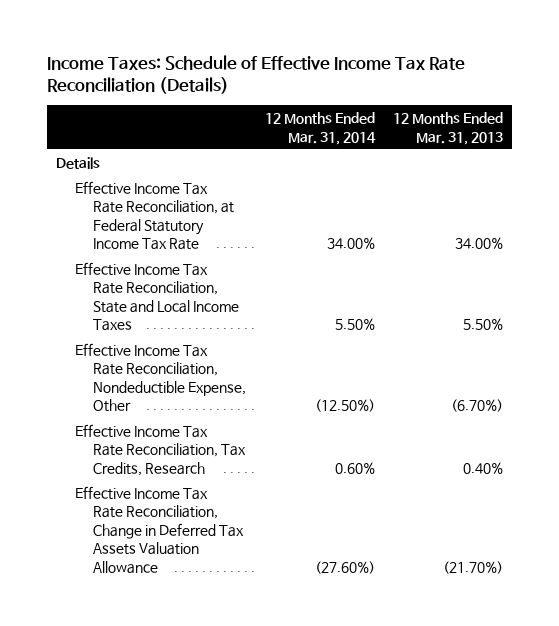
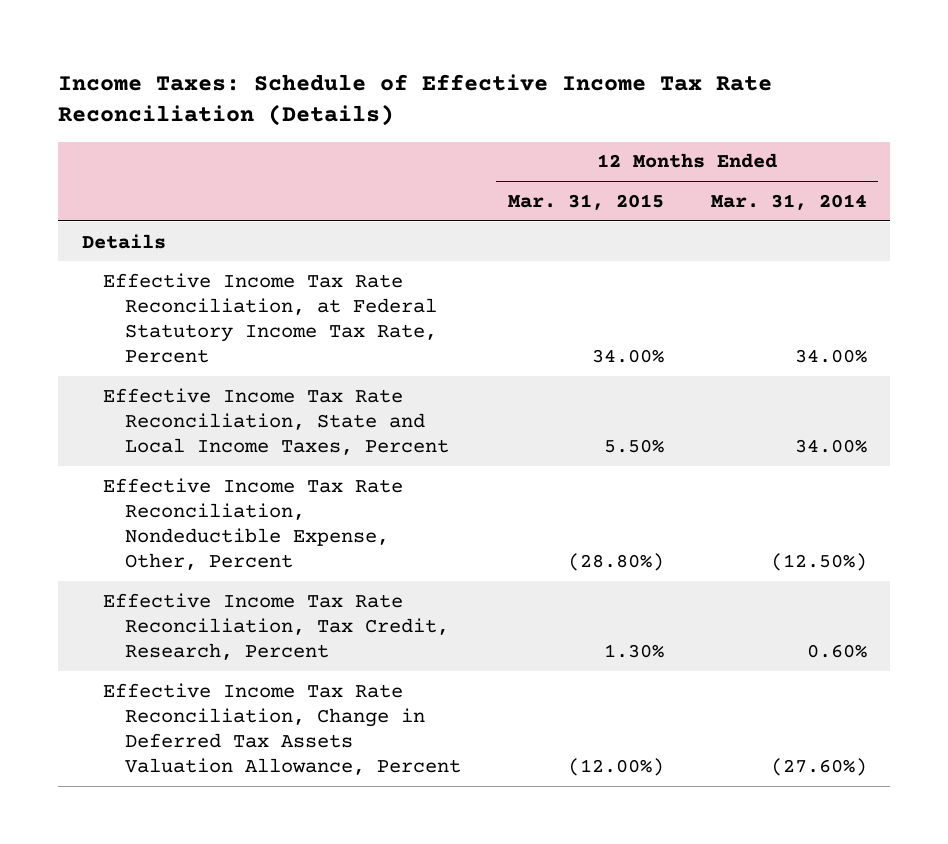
[393,112,504,145] 12 Months Ended Mar. 31, 2013 -> none
none -> [507,193,664,210] Mar. 31, 2015
[74,180,235,251] Effective Income Tax Rate Reconciliation, at Federal Statutory Income Tax Rate -> [103,272,437,363] Effective Income Tax Rate Reconciliation, at Federal Statutory Income Tax Rate, Percent
[74,261,240,332] Effective Income Tax Rate Reconciliation, State and Local Income Taxes -> [103,387,449,455] Effective Income Tax Rate Reconciliation, State and Local Income Taxes, Percent
[334,318,375,331] 5.50% -> [794,438,867,453] 34.00%
[74,342,247,413] Effective Income Tax Rate Reconciliation, Nondeductible Expense, Other -> [103,477,404,570] Effective Income Tax Rate Reconciliation, Nondeductible Expense, Other, Percent
[74,423,247,476] Effective Income Tax Rate Reconciliation, Tax Credits, Research -> [103,592,449,660] Effective Income Tax Rate Reconciliation, Tax Credit, Research, Percent
[74,485,245,574] Effective Income Tax Rate Reconciliation, Change in Deferred Tax Assets Valuation Allowance -> [103,682,461,775] Effective Income Tax Rate Reconciliation, Change in Deferred Tax Assets Valuation Allowance, Percent

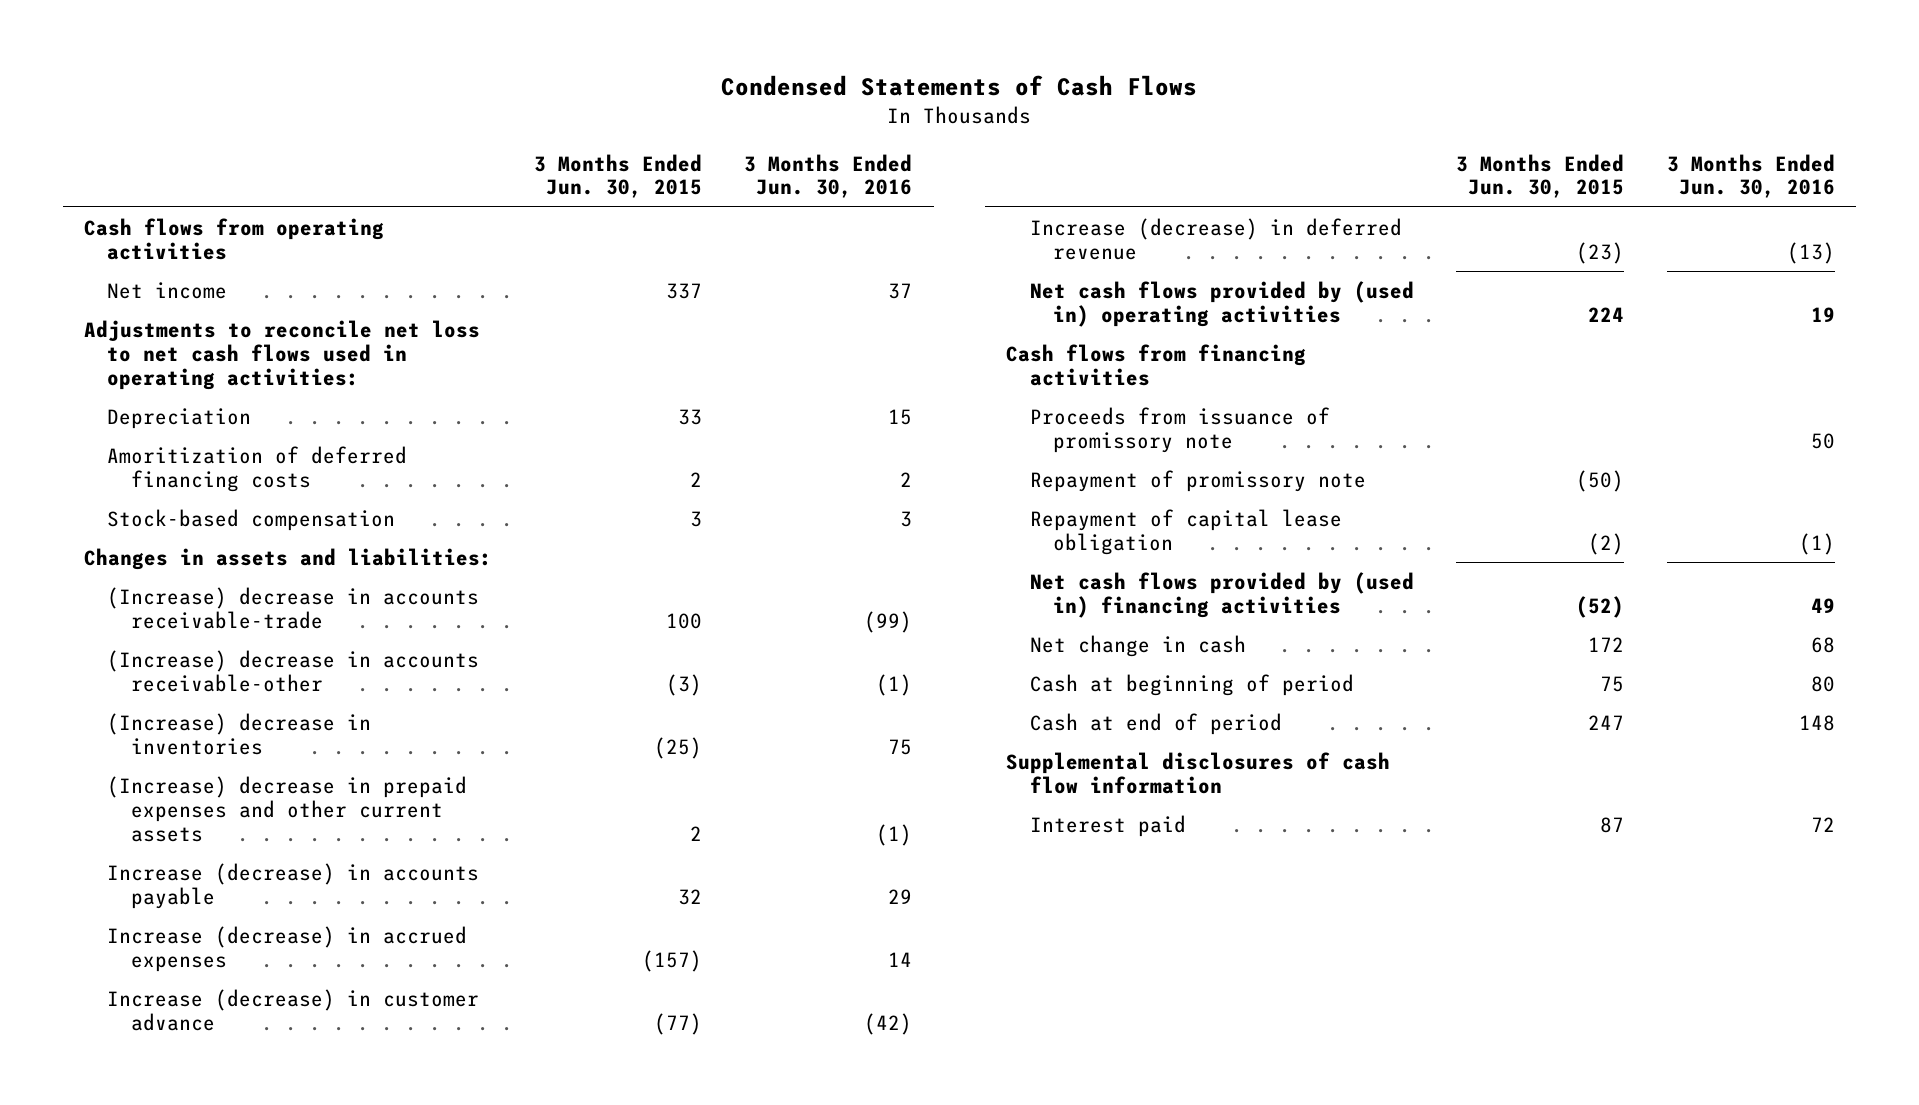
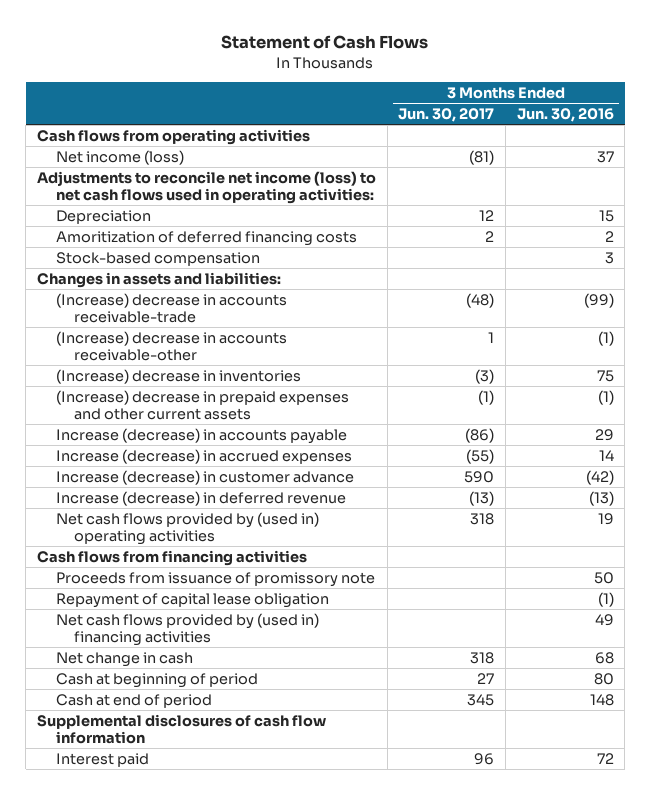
[721,75,1198,97] Condensed Statements of Cash Flows -> [221,35,429,50] Statement of Cash Flows
[534,153,703,199] 3 Months Ended Jun. 30, 2015 -> none
none -> [398,108,495,123] Jun. 30, 2017
[107,281,228,299] Net income -> [55,149,184,165] Net income (loss)
[84,319,481,390] Adjustments to reconcile net loss to net cash flows used in operating activities: -> [37,170,377,205] Adjustments to reconcile net income (loss) to net cash flows used in operating activities:
[1029,469,1366,492] Repayment of promissory note -> none

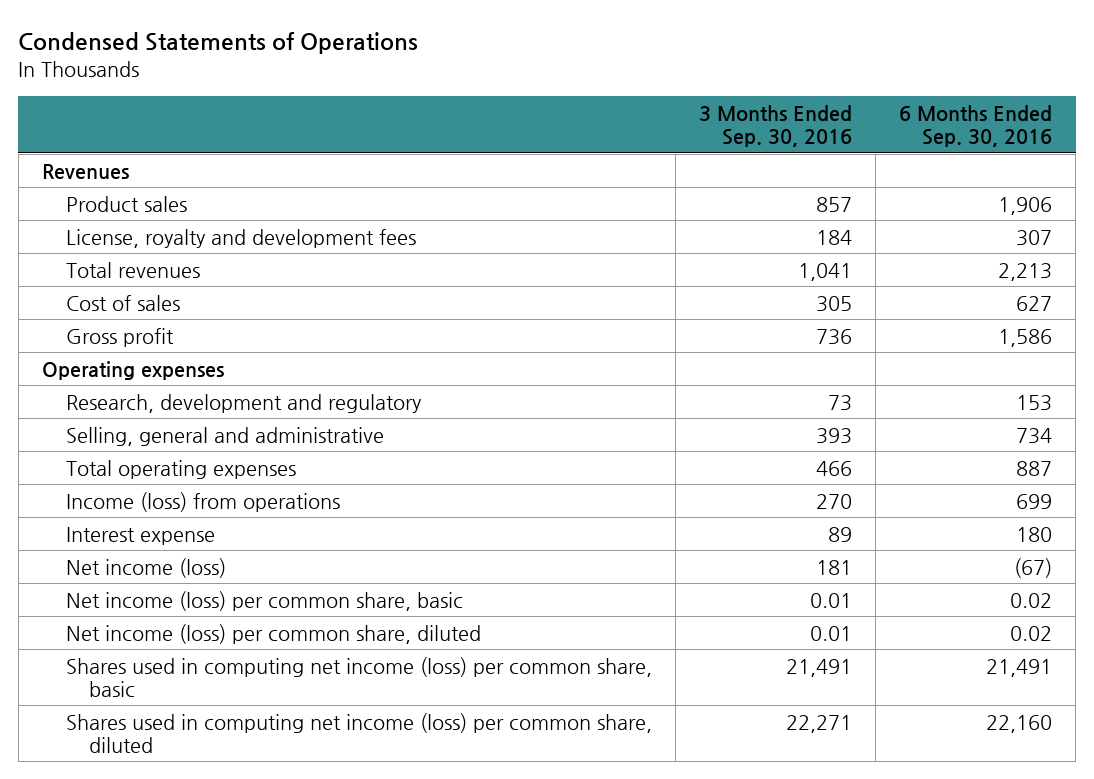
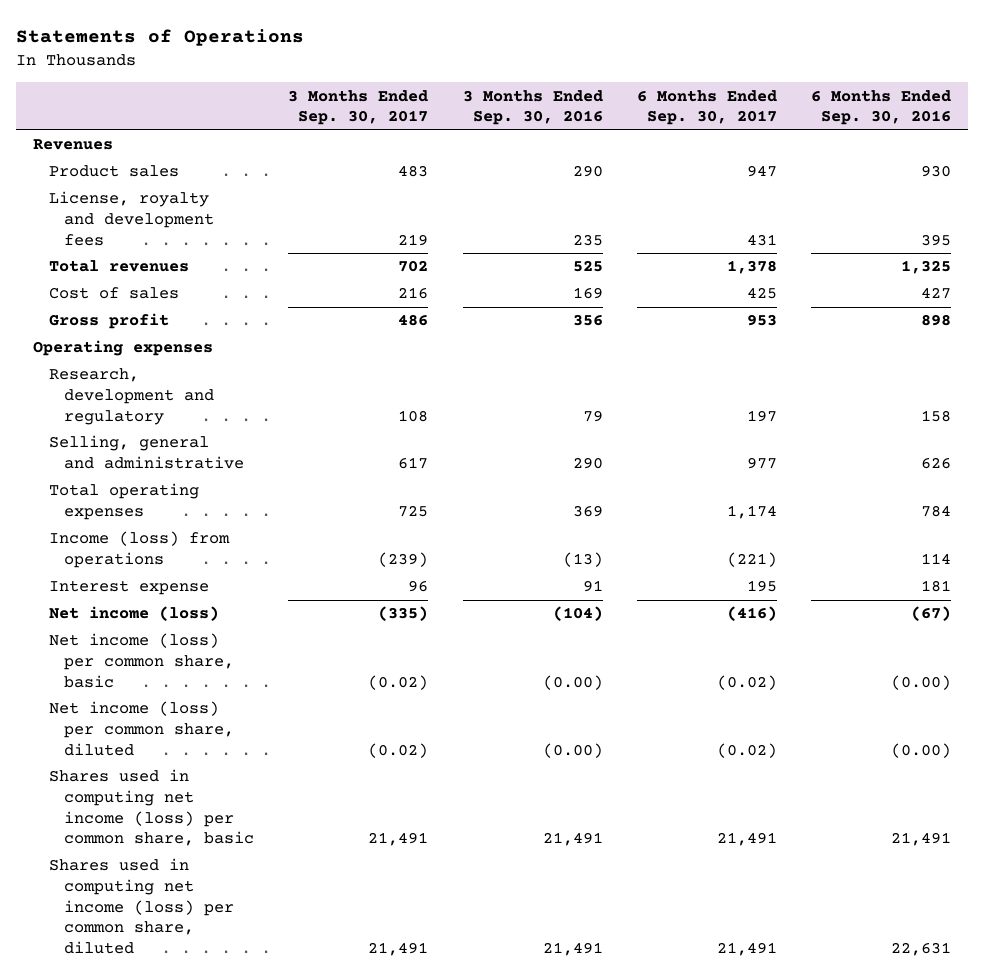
[18,32,419,55] Condensed Statements of Operations -> [15,29,304,47] Statements of Operations
none -> [288,89,429,126] 3 Months Ended Sep. 30, 2017
none -> [636,89,777,126] 6 Months Ended Sep. 30, 2017
[815,196,852,212] 857 -> [572,165,603,178] 290
[997,196,1052,215] 1,906 -> [920,165,951,178] 930
[815,229,852,245] 184 -> [572,233,603,246] 235
[1015,229,1052,246] 307 -> [920,233,951,246] 395
[797,262,852,281] 1,041 -> [572,260,603,273] 525
[997,262,1052,281] 2,213 -> [900,260,951,275] 1,325
[815,295,852,312] 305 -> [572,287,603,300] 169
[1015,295,1052,311] 627 -> [920,287,951,300] 427
[815,328,852,345] 736 -> [572,314,603,327] 356
[997,328,1052,347] 1,586 -> [920,314,951,327] 898
[827,394,852,411] 73 -> [582,409,603,422] 79
[1015,394,1052,411] 153 -> [920,409,951,422] 158
[815,427,852,444] 393 -> [572,457,603,470] 290
[1015,427,1052,444] 734 -> [920,457,951,470] 626
[815,460,852,476] 466 -> [572,505,603,518] 369
[1015,460,1052,476] 887 -> [920,505,951,518] 784
[815,493,852,509] 270 -> [562,552,603,568] (13)
[1015,493,1052,509] 699 -> [920,553,951,565] 114
[827,526,852,542] 89 -> [582,580,603,593] 91
[1015,526,1052,542] 180 -> [920,580,951,593] 181
[815,559,852,575] 181 -> [552,606,603,622] (104)
[809,592,852,608] 0.01 -> [542,674,603,690] (0.00)
[1009,592,1052,608] 0.02 -> [890,674,951,690] (0.00)
[809,625,852,641] 0.01 -> [542,742,603,758] (0.00)
[1009,625,1052,641] 0.02 -> [890,742,951,758] (0.00)
[785,714,852,733] 22,271 -> [542,941,603,956] 21,491
[985,714,1052,733] 22,160 -> [890,941,951,956] 22,631

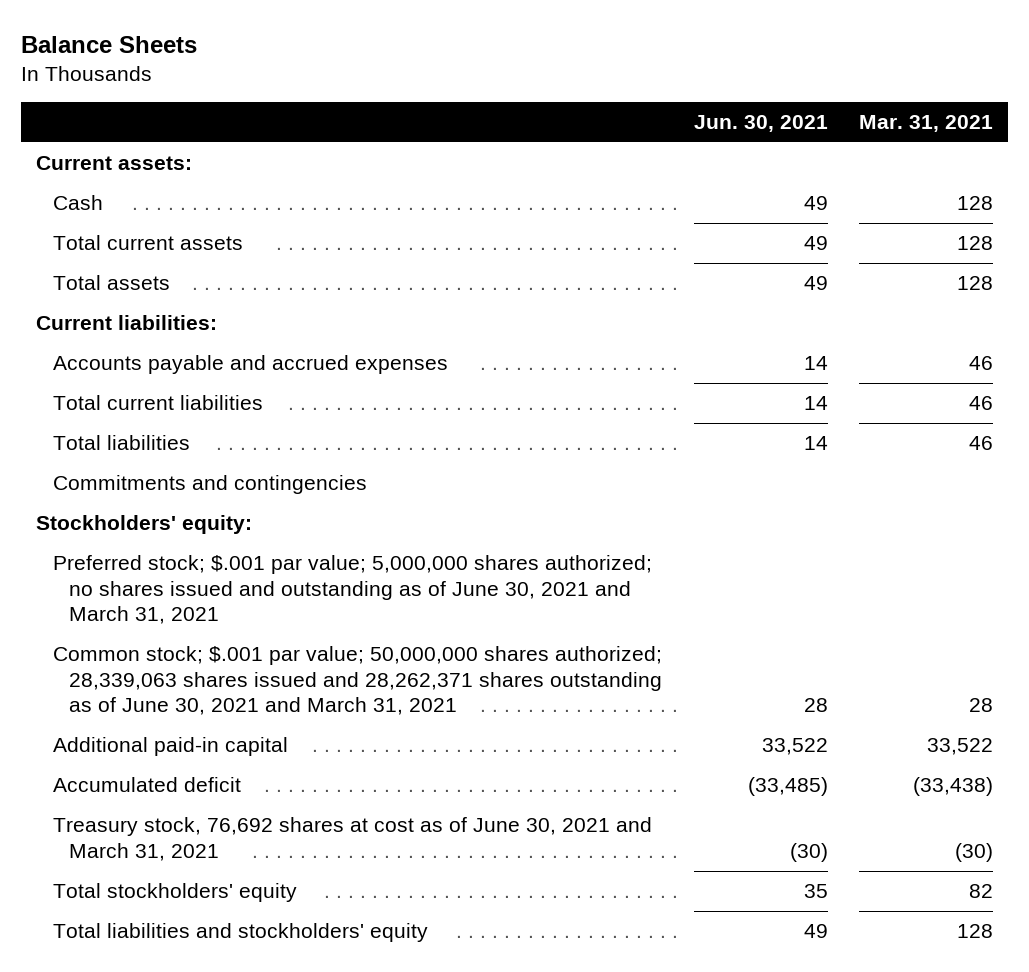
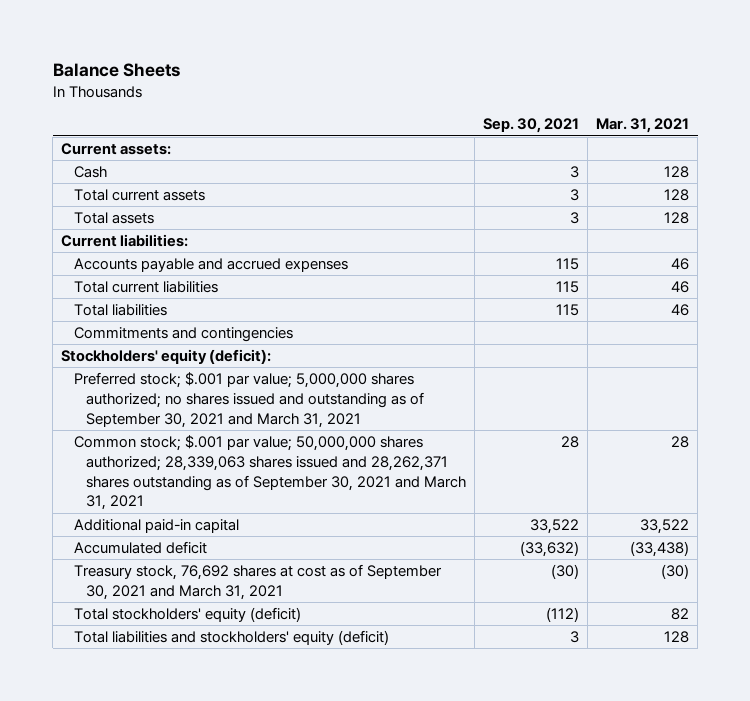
[693,114,828,132] Jun. 30, 2021 -> none
none -> [483,118,580,134] Sep. 30, 2021
[36,515,253,535] Stockholders' equity: -> [61,349,272,365] Stockholders' equity (deficit):
[52,555,652,625] Preferred stock; $.001 par value; 5,000,000 shares authorized; no shares issued and outstanding as of June 30, 2021 and March 31, 2021 -> [73,372,425,428] Preferred stock; $.001 par value; 5,000,000 shares authorized; no shares issued and outstanding as of September 30, 2021 and March 31, 2021
[52,646,663,716] Common stock; $.001 par value; 50,000,000 shares authorized; 28,339,063 shares issued and 28,262,371 shares outstanding as of June 30, 2021 and March 31, 2021 -> [73,435,467,511] Common stock; $.001 par value; 50,000,000 shares authorized; 28,339,063 shares issued and 28,262,371 shares outstanding as of September 30, 2021 and March 31, 2021
[52,817,652,861] Treasury stock, 76,692 shares at cost as of June 30, 2021 and March 31, 2021 -> [73,564,442,600] Treasury stock, 76,692 shares at cost as of September 30, 2021 and March 31, 2021
[52,883,297,903] Total stockholders' equity -> [73,607,301,623] Total stockholders' equity (deficit)
[52,923,428,943] Total liabilities and stockholders' equity -> [73,630,389,646] Total liabilities and stockholders' equity (deficit)

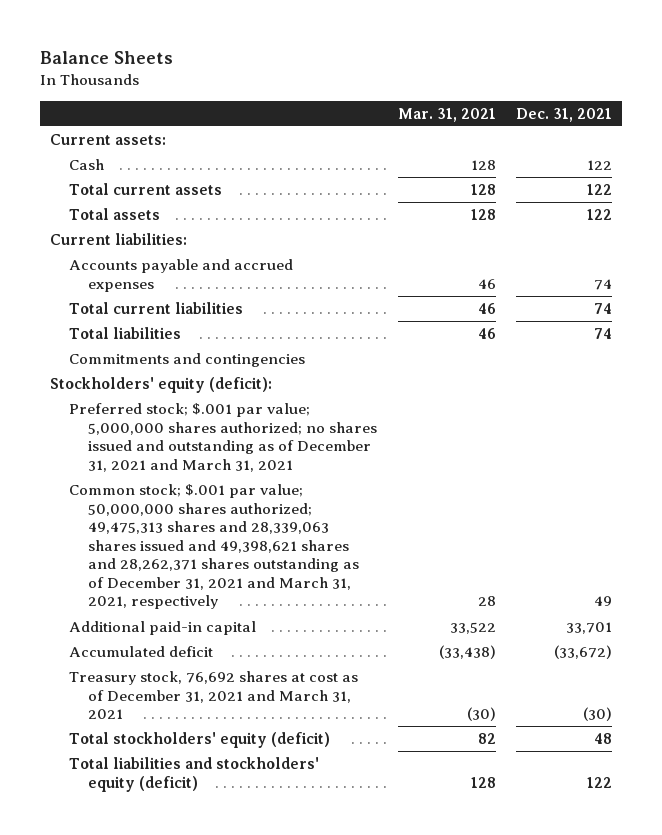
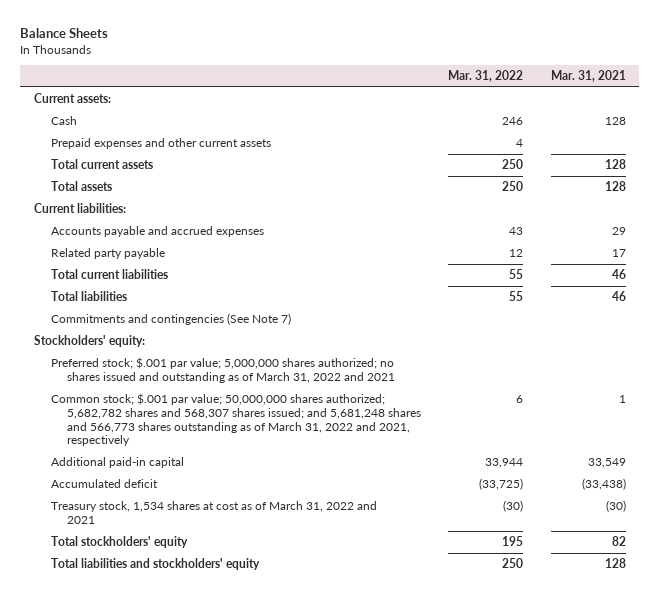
[516,107,613,122] Dec. 31, 2021 -> none
none -> [448,69,524,82] Mar. 31, 2022
none -> [50,137,271,149] Prepaid expenses and other current assets
[477,278,496,289] 46 -> [611,226,626,235] 29
none -> [50,247,165,259] Related party payable
[69,353,306,368] Commitments and contingencies -> [50,312,291,325] Commitments and contingencies (See Note 7)
[50,377,273,394] Stockholders' equity (deficit): -> [34,334,146,347] Stockholders' equity:
[69,403,378,472] Preferred stock; $.001 par value; 5,000,000 shares authorized; no shares issued and outstanding as of December 31, 2021 and March 31, 2021 -> [50,356,396,383] Preferred stock; $.001 par value; 5,000,000 shares authorized; no shares issued and outstanding as of March 31, 2022 and 2021
[69,484,360,610] Common stock; $.001 par value; 50,000,000 shares authorized; 49,475,313 shares and 28,339,063 shares issued and 49,398,621 shares and 28,262,371 shares outstanding as of December 31, 2021 and March 31, 2021, respectively -> [50,392,422,447] Common stock; $.001 par value; 50,000,000 shares authorized; 5,682,782 shares and 568,307 shares issued; and 5,681,248 shares and 566,773 shares outstanding as of March 31, 2022 and 2021, respectively
[477,596,496,607] 28 -> [618,394,626,403] 1
[449,622,496,635] 33,522 -> [587,457,626,468] 33,549
[69,671,359,720] Treasury stock, 76,692 shares at cost as of December 31, 2021 and March 31, 2021 -> [50,500,377,524] Treasury stock, 1,534 shares at cost as of March 31, 2022 and 2021
[69,732,331,749] Total stockholders' equity (deficit) -> [50,535,188,548] Total stockholders' equity
[69,757,320,792] Total liabilities and stockholders' equity (deficit) -> [50,557,260,570] Total liabilities and stockholders' equity

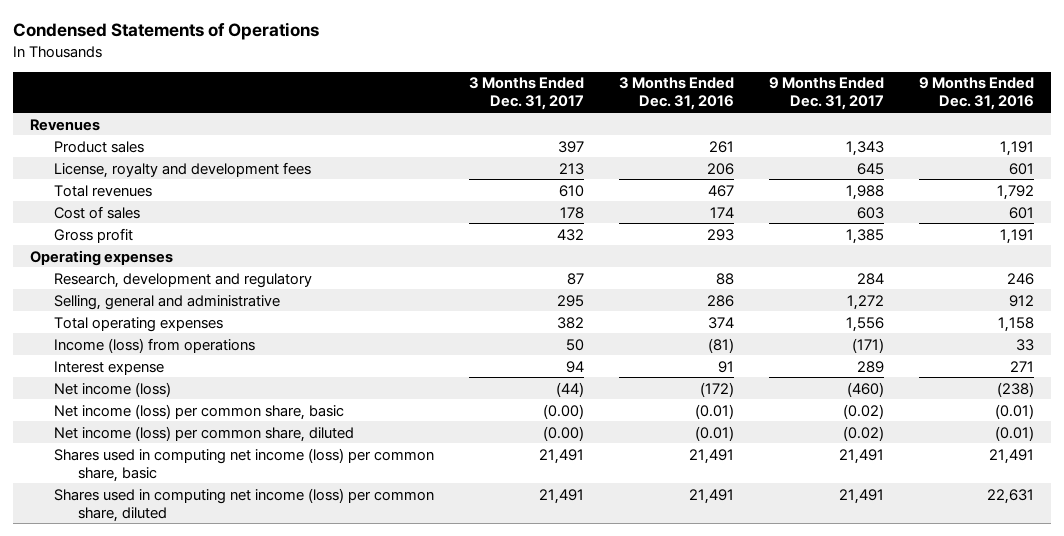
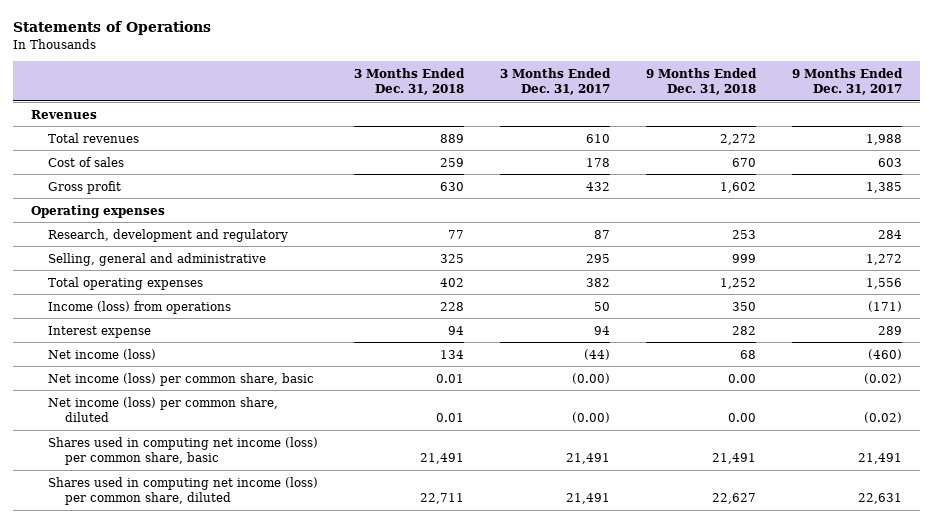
[12,22,319,41] Condensed Statements of Operations -> [13,21,212,36] Statements of Operations
[618,77,734,111] 3 Months Ended Dec. 31, 2016 -> none
[918,77,1034,111] 9 Months Ended Dec. 31, 2016 -> none
none -> [354,67,466,96] 3 Months Ended Dec. 31, 2018
none -> [646,67,758,96] 9 Months Ended Dec. 31, 2018
[54,140,145,153] Product sales -> none
[54,161,312,178] License, royalty and development fees -> none
[838,488,884,504] 21,491 -> [858,492,903,504] 22,631

